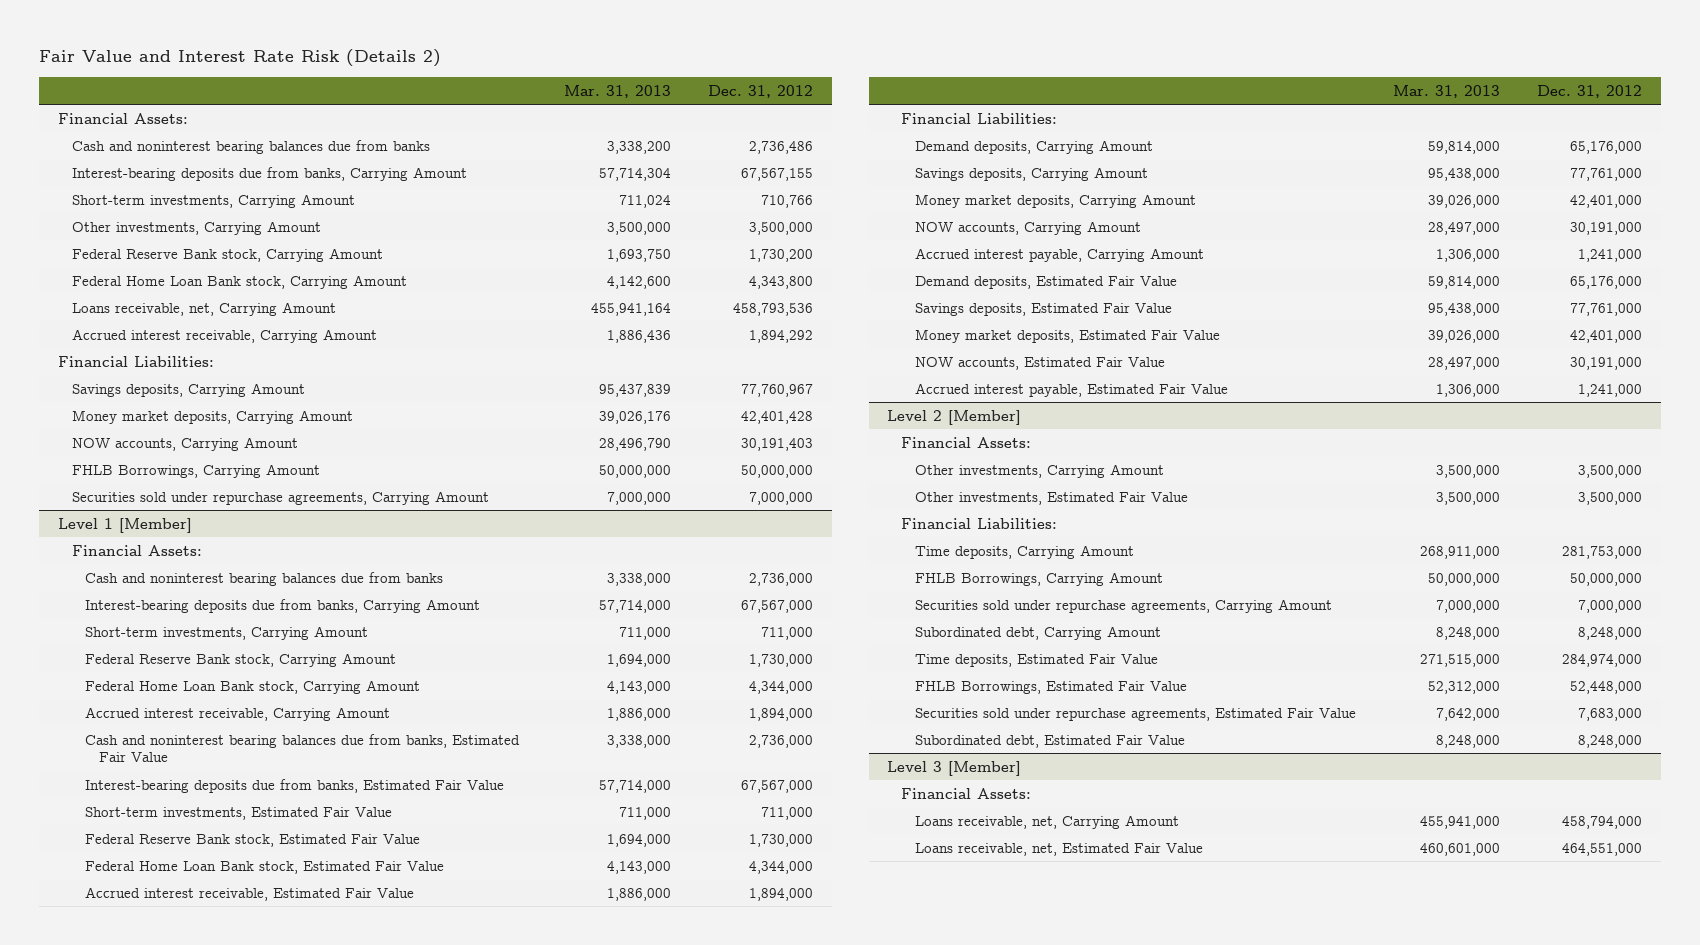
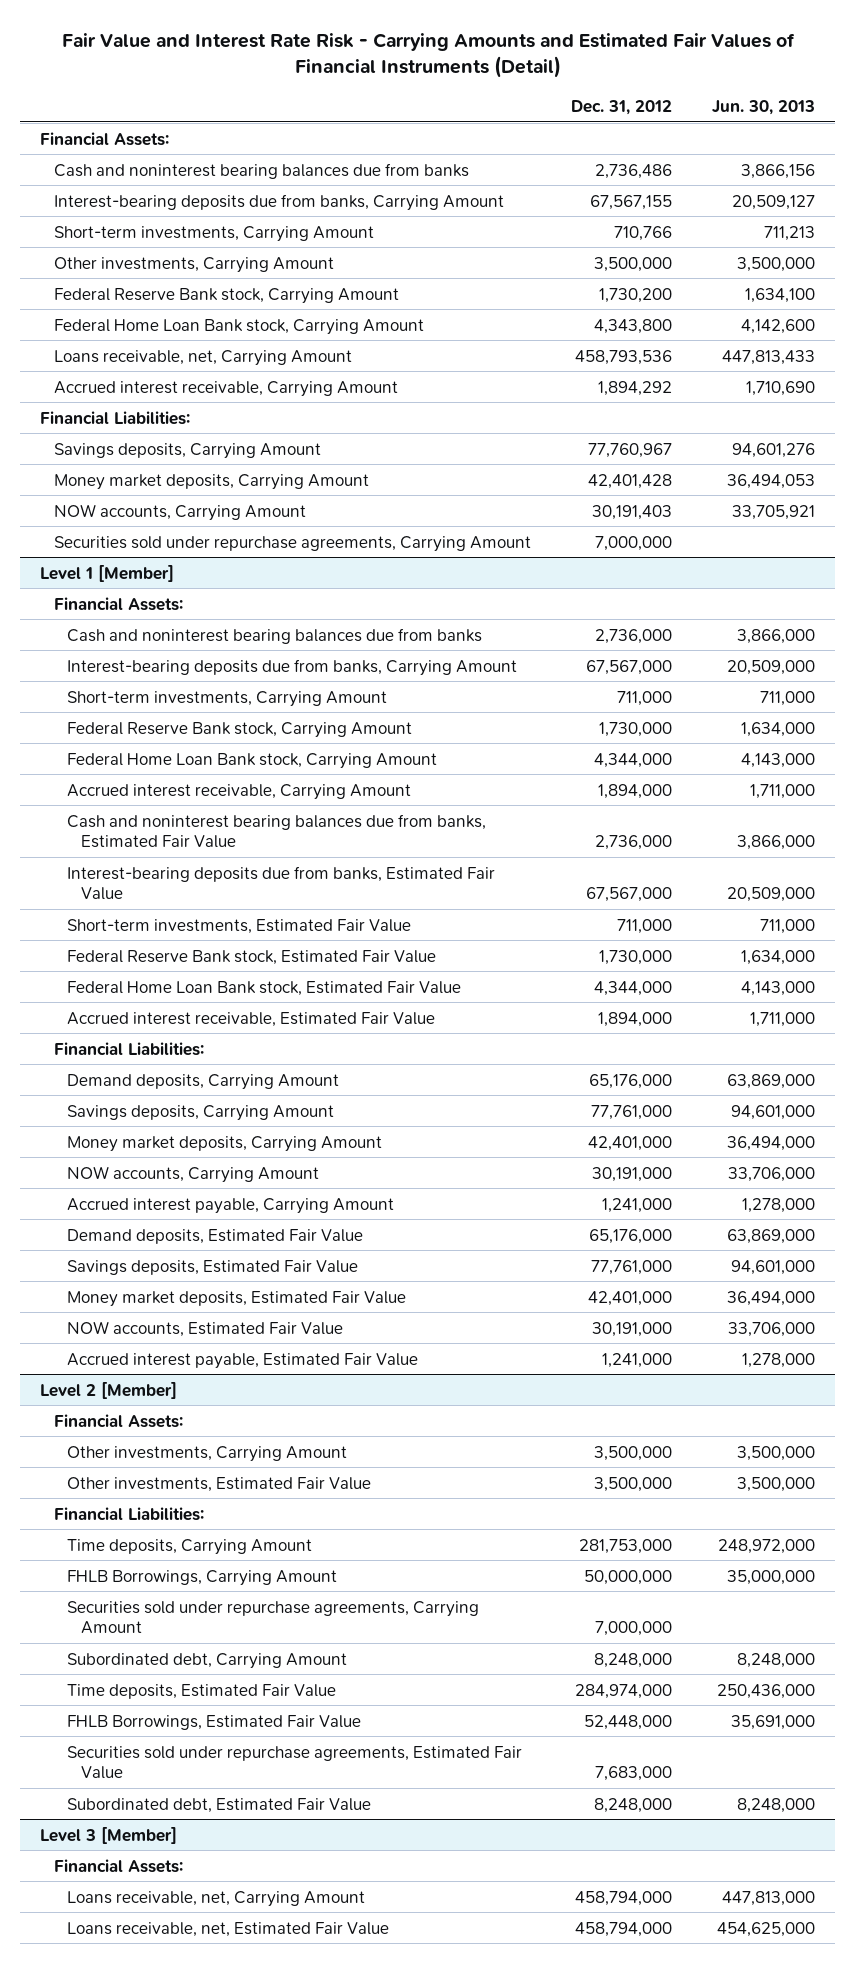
[39,49,442,68] Fair Value and Interest Rate Risk (Details 2) -> [61,32,795,79] Fair Value and Interest Rate Risk - Carrying Amounts and Estimated Fair Values of Financial Instruments (Detail)
[563,84,671,98] Mar. 31, 2013 -> none
none -> [711,99,815,115] Jun. 30, 2013
[71,463,320,478] FHLB Borrowings, Carrying Amount -> none
[1562,842,1643,856] 464,551,000 -> [574,1921,672,1937] 458,794,000

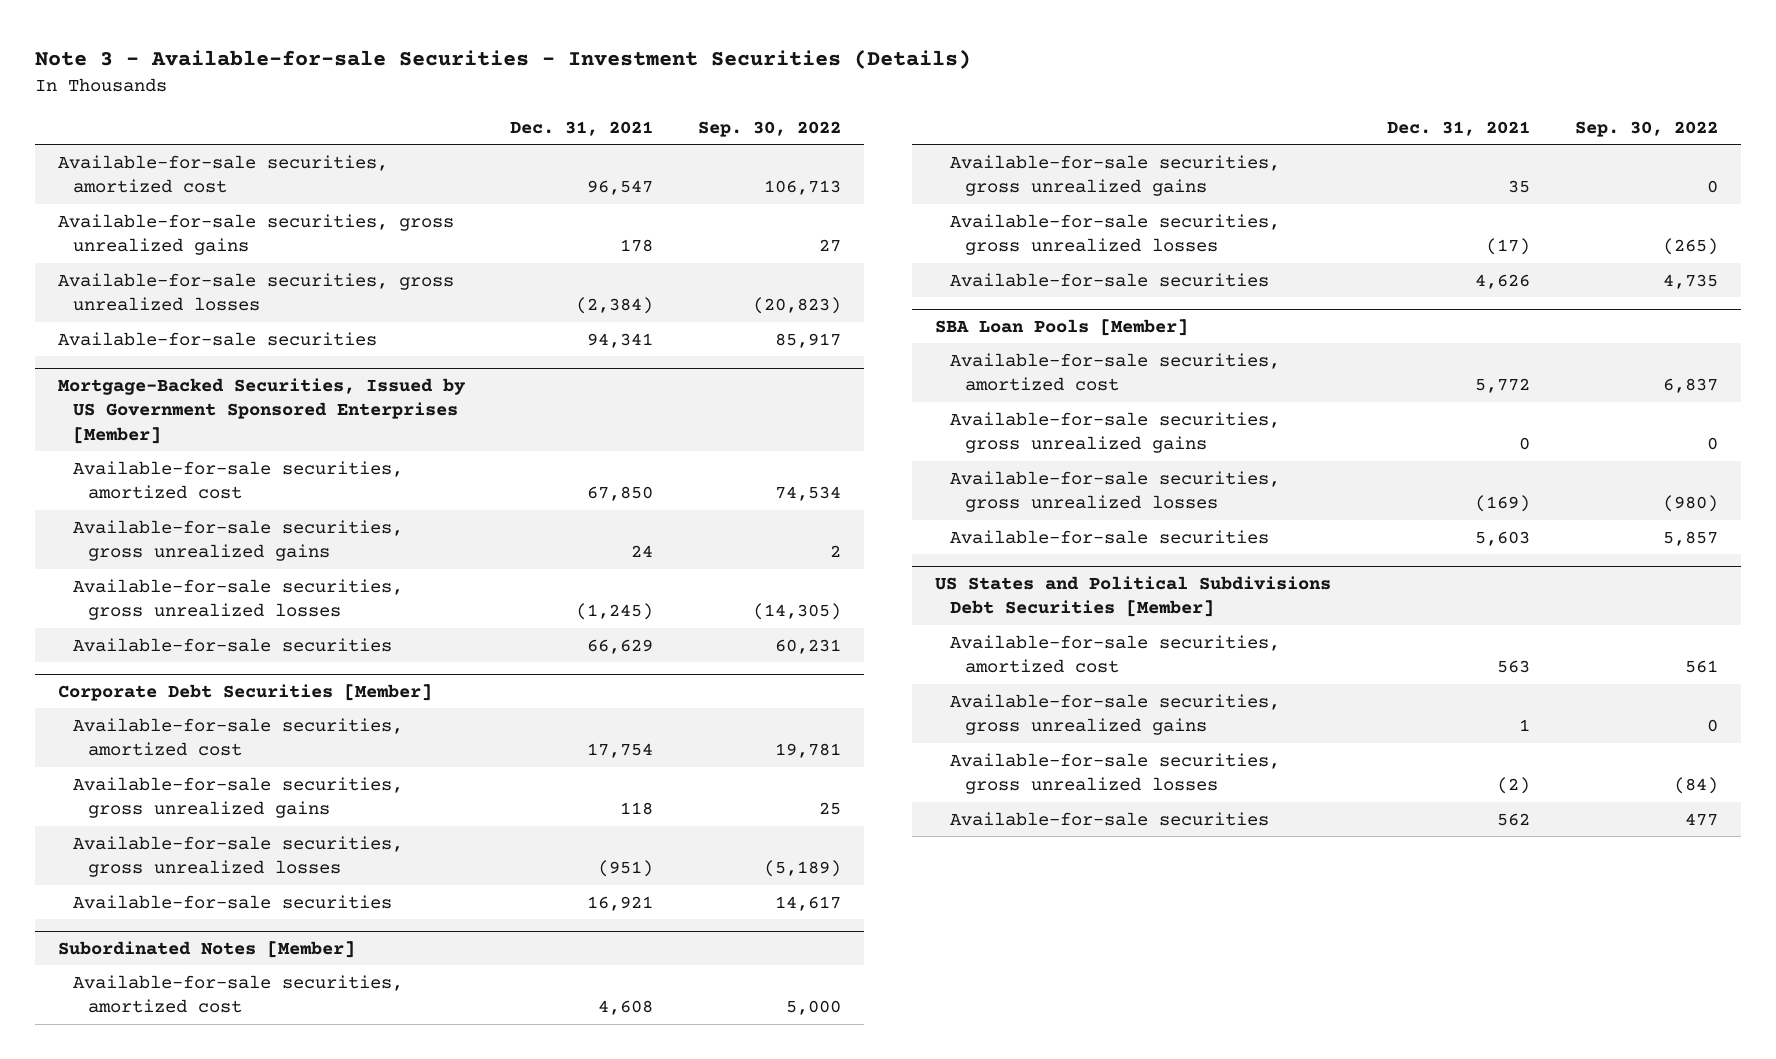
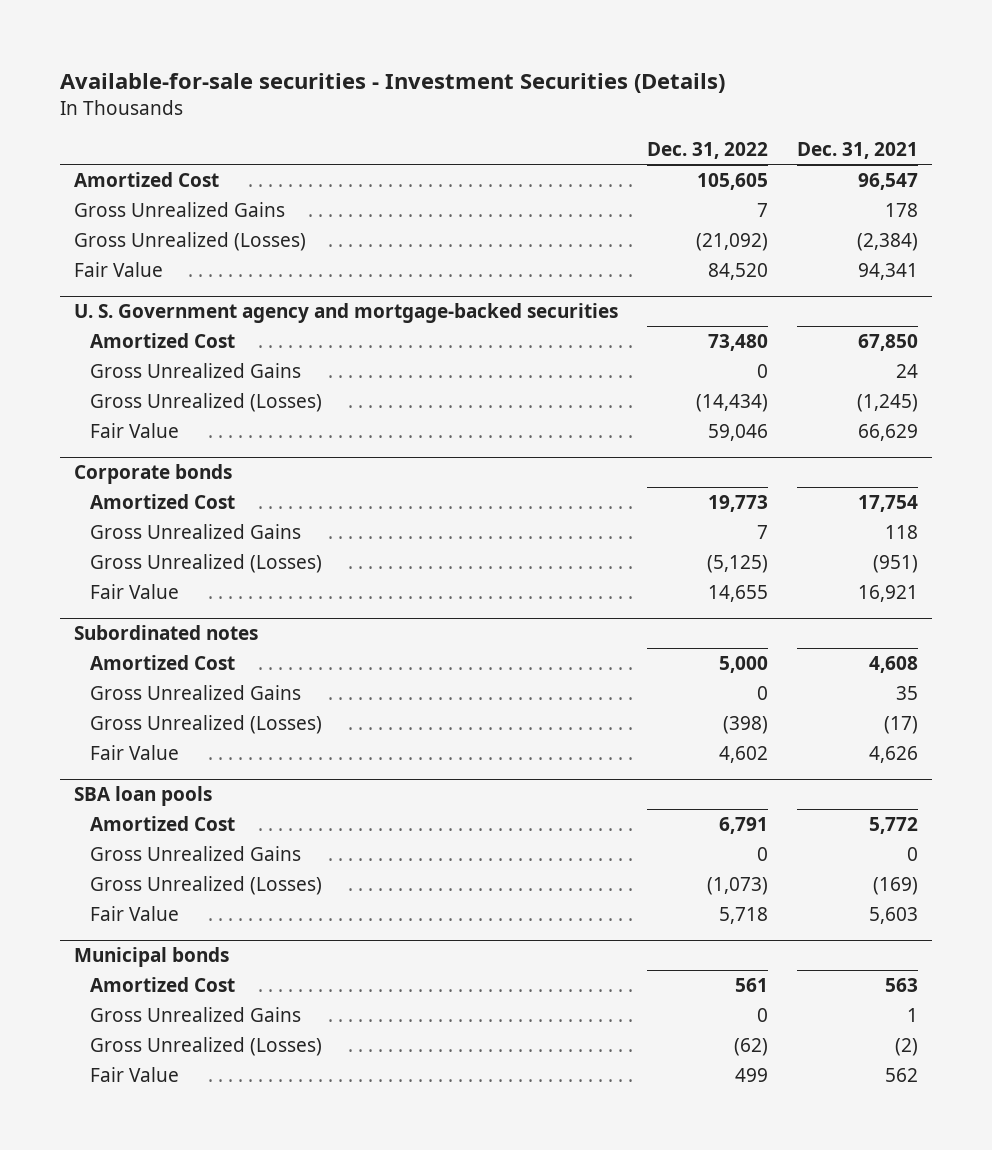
[35,49,972,70] Note 3 - Available-for-sale Securities - Investment Securities (Details) -> [59,73,725,94] Available-for-sale securities - Investment Securities (Details)
[698,120,842,137] Sep. 30, 2022 -> none
none -> [647,142,769,160] Dec. 31, 2022
[934,575,1331,618] US States and Political Subdivisions Debt Securities [Member] -> none
[57,154,388,194] Available-for-sale securities, amortized cost -> [74,171,220,187] Amortized Cost
[57,213,454,256] Available-for-sale securities, gross unrealized gains -> [74,201,286,217] Gross Unrealized Gains
[57,272,454,312] Available-for-sale securities, gross unrealized losses -> [74,231,307,251] Gross Unrealized (Losses)
[57,331,377,346] Available-for-sale securities -> [74,261,164,277] Fair Value
[57,377,466,444] Mortgage-Backed Securities, Issued by US Government Sponsored Enterprises [Member] -> [74,302,619,323] U. S. Government agency and mortgage-backed securities
[73,460,404,500] Available-for-sale securities, amortized cost -> [90,332,236,348] Amortized Cost
[73,519,404,562] Available-for-sale securities, gross unrealized gains -> [90,362,302,378] Gross Unrealized Gains
[73,578,404,621] Available-for-sale securities, gross unrealized losses -> [90,392,323,412] Gross Unrealized (Losses)
[73,637,393,652] Available-for-sale securities -> [90,422,180,438] Fair Value
[57,683,432,701] Corporate Debt Securities [Member] -> [74,463,233,484] Corporate bonds
[73,717,404,757] Available-for-sale securities, amortized cost -> [90,493,236,509] Amortized Cost
[73,776,404,819] Available-for-sale securities, gross unrealized gains -> [90,523,302,539] Gross Unrealized Gains
[73,835,404,878] Available-for-sale securities, gross unrealized losses -> [90,553,323,573] Gross Unrealized (Losses)
[73,894,393,909] Available-for-sale securities -> [90,583,180,599] Fair Value
[57,940,355,958] Subordinated Notes [Member] -> [74,624,259,640] Subordinated notes
[73,974,404,1014] Available-for-sale securities, amortized cost -> [90,654,236,670] Amortized Cost
[949,154,1280,197] Available-for-sale securities, gross unrealized gains -> [90,684,302,700] Gross Unrealized Gains
[949,213,1280,256] Available-for-sale securities, gross unrealized losses -> [90,714,323,734] Gross Unrealized (Losses)
[949,272,1269,287] Available-for-sale securities -> [90,744,180,760] Fair Value
[934,318,1188,336] SBA Loan Pools [Member] -> [74,785,213,806] SBA loan pools
[949,352,1280,392] Available-for-sale securities, amortized cost -> [90,815,236,831] Amortized Cost
[949,411,1280,454] Available-for-sale securities, gross unrealized gains -> [90,845,302,861] Gross Unrealized Gains
[949,470,1280,513] Available-for-sale securities, gross unrealized losses -> [90,875,323,895] Gross Unrealized (Losses)
[949,529,1269,544] Available-for-sale securities -> [90,905,180,921] Fair Value
none -> [74,946,230,967] Municipal bonds
[949,634,1280,674] Available-for-sale securities, amortized cost -> [90,976,236,992] Amortized Cost
[949,693,1280,736] Available-for-sale securities, gross unrealized gains -> [90,1006,302,1022] Gross Unrealized Gains
[949,752,1280,795] Available-for-sale securities, gross unrealized losses -> [90,1036,323,1056] Gross Unrealized (Losses)
[949,811,1269,826] Available-for-sale securities -> [90,1066,180,1082] Fair Value

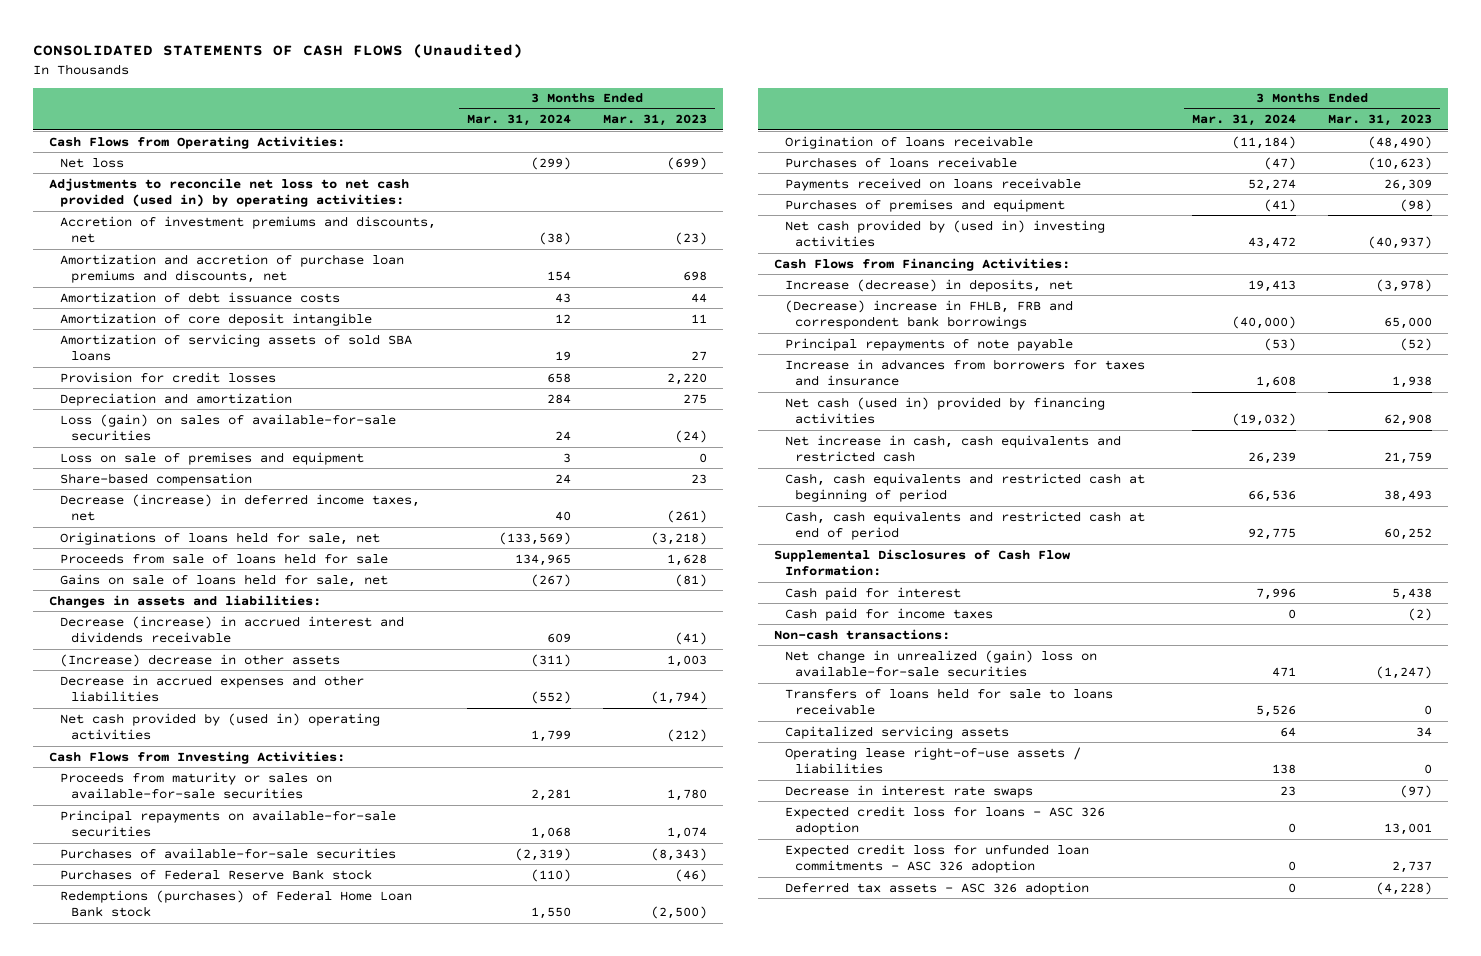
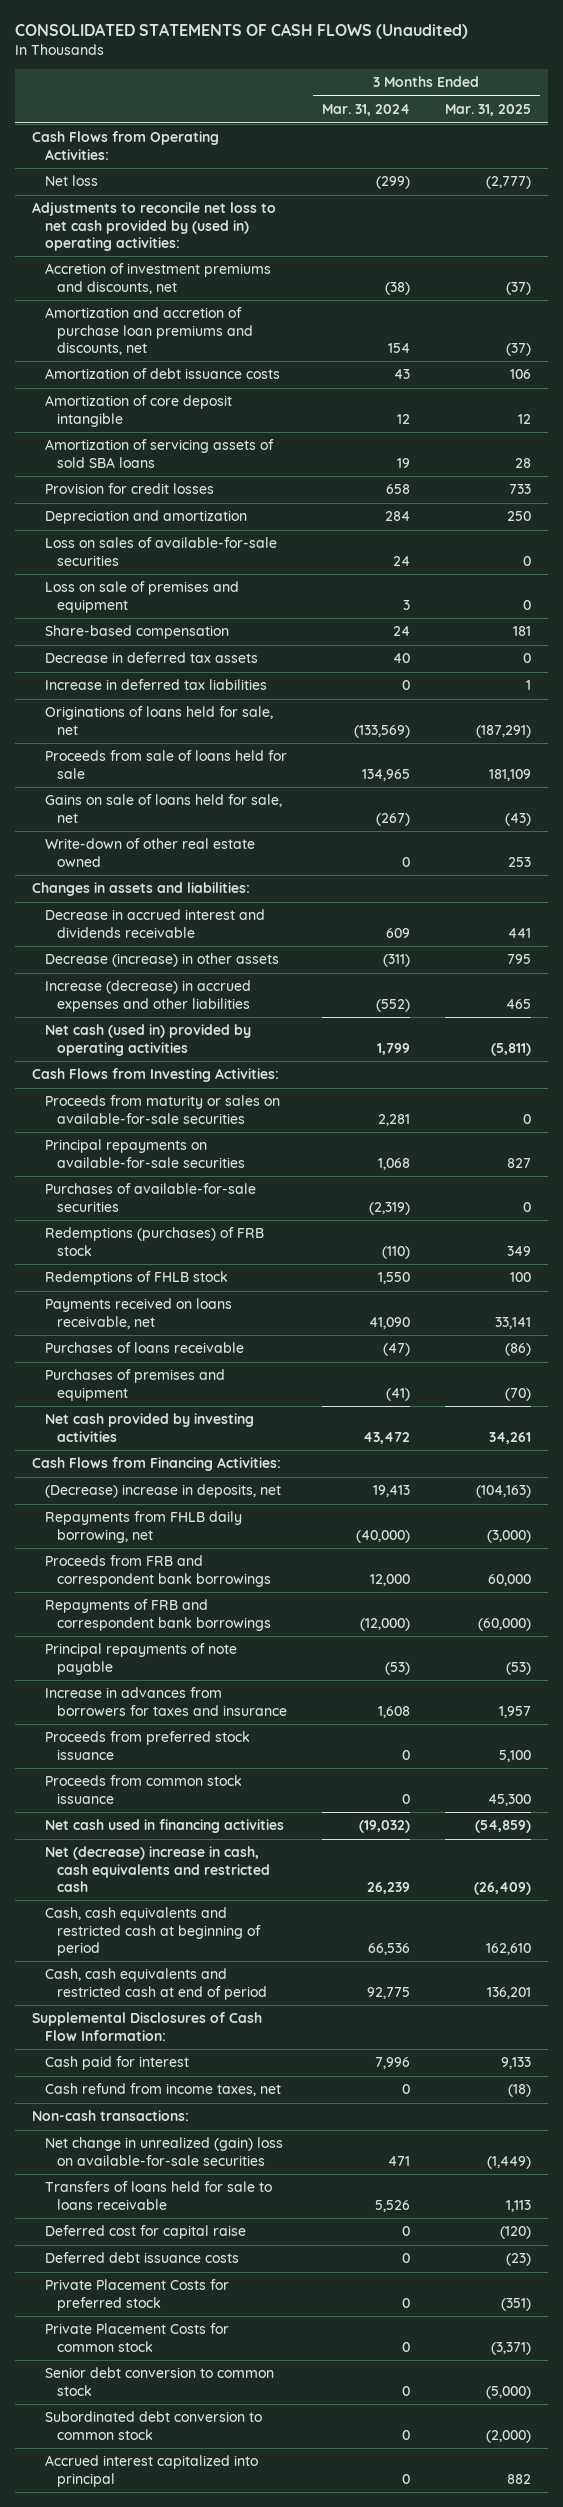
[602,114,707,127] Mar. 31, 2023 -> none
none -> [444,104,531,117] Mar. 31, 2025
[48,177,409,208] Adjustments to reconcile net loss to net cash provided (used in) by operating activities: -> [32,202,277,251] Adjustments to reconcile net loss to net cash provided by (used in) operating activities:
[59,413,396,442] Loss (gain) on sales of available-for-sale securities -> [44,537,277,566] Loss on sales of available-for-sale securities
[59,493,420,522] Decrease (increase) in deferred income taxes, net -> [44,652,258,664] Decrease in deferred tax assets
none -> [44,679,267,691] Increase in deferred tax liabilities
none -> [44,838,255,867] Write-down of other real estate owned
[59,615,404,644] Decrease (increase) in accrued interest and dividends receivable -> [44,909,265,938] Decrease in accrued interest and dividends receivable
[59,653,340,667] (Increase) decrease in other assets -> [44,953,279,968] Decrease (increase) in other assets
[59,674,364,703] Decrease in accrued expenses and other liabilities -> [44,980,251,1012] Increase (decrease) in accrued expenses and other liabilities
[59,712,380,741] Net cash provided by (used in) operating activities -> [44,1024,251,1056] Net cash (used in) provided by operating activities
[784,135,1033,149] Origination of loans receivable -> none
[59,868,372,880] Purchases of Federal Reserve Bank stock -> [44,1227,264,1256] Redemptions (purchases) of FRB stock
[59,889,412,918] Redemptions (purchases) of Federal Home Loan Bank stock -> [44,1271,228,1286] Redemptions of FHLB stock
none -> [44,1298,232,1329] Payments received on loans receivable, net
[784,177,1081,191] Payments received on loans receivable -> none
[784,219,1105,248] Net cash provided by (used in) investing activities -> [44,1413,254,1442] Net cash provided by investing activities
[784,299,1073,330] (Decrease) increase in FHLB, FRB and correspondent bank borrowings -> none
[784,278,1073,292] Increase (decrease) in deposits, net -> [44,1484,281,1499] (Decrease) increase in deposits, net
none -> [44,1511,242,1543] Repayments from FHLB daily borrowing, net
none -> [44,1555,272,1587] Proceeds from FRB and correspondent bank borrowings
none -> [44,1599,272,1631] Repayments of FRB and correspondent bank borrowings
none -> [44,1731,250,1760] Proceeds from preferred stock issuance
none -> [44,1775,242,1804] Proceeds from common stock issuance
[784,396,1105,425] Net cash (used in) provided by financing activities -> [44,1819,284,1834] Net cash used in financing activities
[784,434,1121,463] Net increase in cash, cash equivalents and restricted cash -> [44,1846,271,1892] Net (decrease) increase in cash, cash equivalents and restricted cash
[784,607,993,621] Cash paid for income taxes -> [44,2083,281,2097] Cash refund from income taxes, net
[784,725,1009,739] Capitalized servicing assets -> none
[784,746,1081,775] Operating lease right-of-use assets / liabilities -> none
[784,784,1033,798] Decrease in interest rate swaps -> none
[784,805,1105,836] Expected credit loss for loans - ASC 326 adoption -> none
[784,843,1089,874] Expected credit loss for unfunded loan commitments - ASC 326 adoption -> none
[784,881,1089,895] Deferred tax assets - ASC 326 adoption -> none
none -> [44,2225,246,2240] Deferred cost for capital raise
none -> [44,2252,239,2264] Deferred debt issuance costs
none -> [44,2279,229,2311] Private Placement Costs for preferred stock
none -> [44,2323,229,2352] Private Placement Costs for common stock
none -> [44,2367,274,2396] Senior debt conversion to common stock
none -> [44,2411,262,2440] Subordinated debt conversion to common stock
none -> [44,2455,258,2487] Accrued interest capitalized into principal

